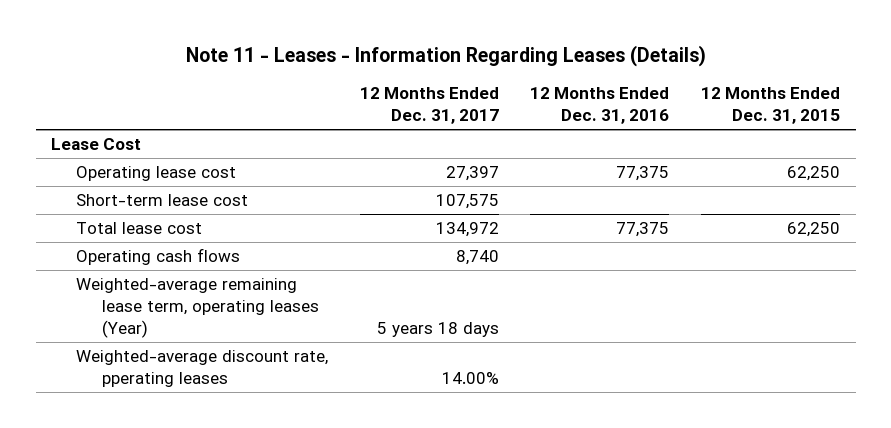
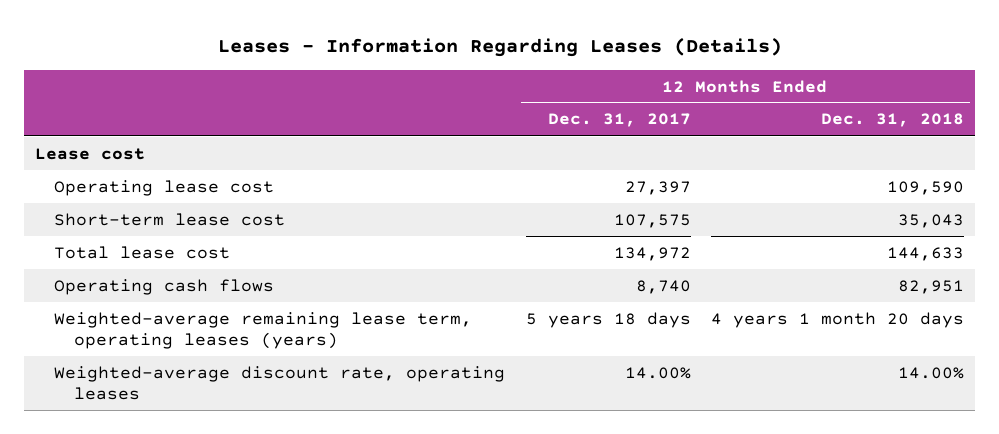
[185,45,706,68] Note 11 - Leases - Information Regarding Leases (Details) -> [217,37,782,57] Leases - Information Regarding Leases (Details)
[530,87,670,125] 12 Months Ended Dec. 31, 2016 -> none
[700,87,840,125] 12 Months Ended Dec. 31, 2015 -> none
none -> [821,113,965,128] Dec. 31, 2018
[51,138,142,151] Lease Cost -> [34,147,145,160] Lease cost
[76,278,319,338] Weighted-average remaining lease term, operating leases (Year) -> [54,311,473,350] Weighted-average remaining lease term, operating leases (years)
[76,350,329,387] Weighted-average discount rate, pperating leases -> [54,365,506,401] Weighted-average discount rate, operating leases

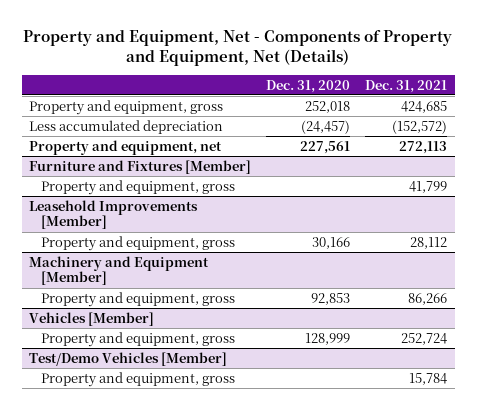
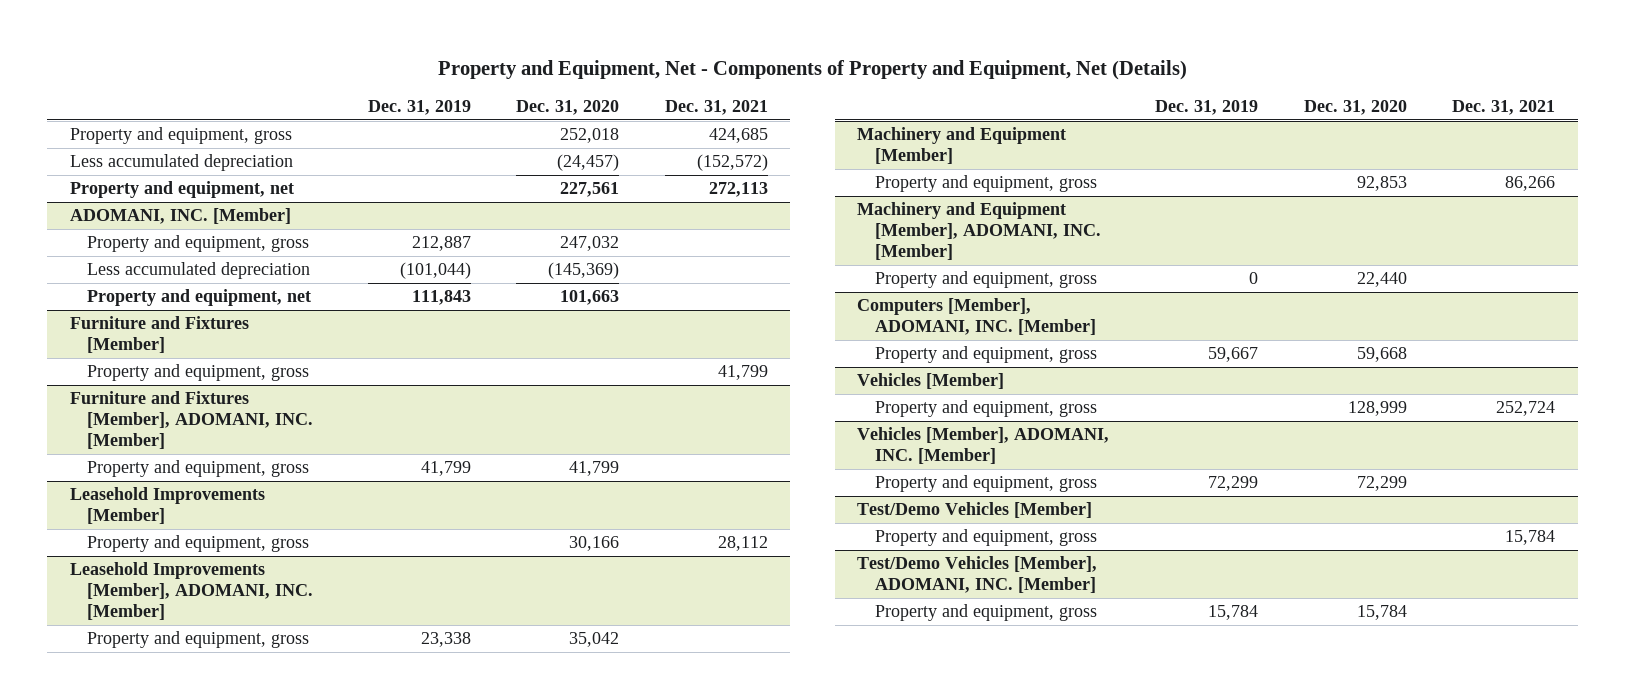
none -> [367,100,471,116] Dec. 31, 2019
none -> [69,208,291,225] ADOMANI, INC. [Member]
none -> [87,235,310,253] Property and equipment, gross
none -> [87,262,311,280] Less accumulated depreciation
none -> [87,289,312,307] Property and equipment, net
none -> [69,391,314,450] Furniture and Fixtures [Member], ADOMANI, INC. [Member]
none -> [87,460,310,478] Property and equipment, gross
none -> [69,562,314,621] Leasehold Improvements [Member], ADOMANI, INC. [Member]
none -> [87,631,310,649] Property and equipment, gross
none -> [857,202,1101,261] Machinery and Equipment [Member], ADOMANI, INC. [Member]
none -> [874,271,1097,289] Property and equipment, gross
none -> [857,298,1096,336] Computers [Member], ADOMANI, INC. [Member]
none -> [874,346,1097,364] Property and equipment, gross
none -> [857,427,1110,465] Vehicles [Member], ADOMANI, INC. [Member]
none -> [874,475,1097,493] Property and equipment, gross
none -> [857,556,1098,594] Test/Demo Vehicles [Member], ADOMANI, INC. [Member]
none -> [874,604,1097,622] Property and equipment, gross

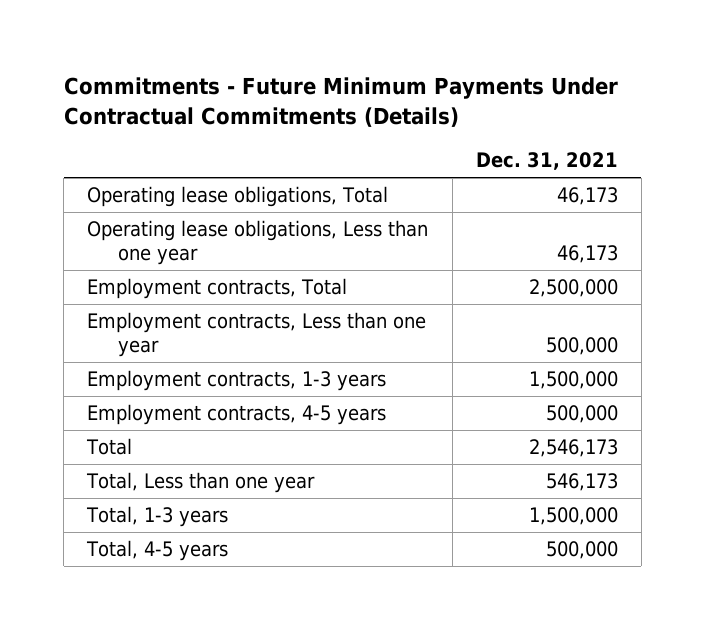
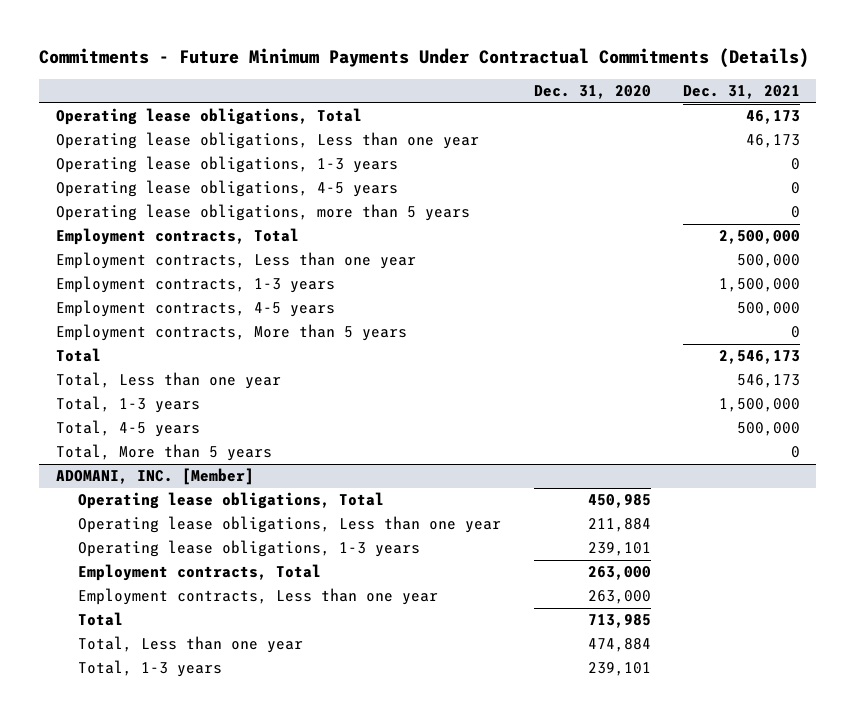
none -> [533,85,651,100] Dec. 31, 2020
none -> [55,156,398,174] Operating lease obligations, 1-3 years
none -> [55,180,398,198] Operating lease obligations, 4-5 years
none -> [55,204,470,222] Operating lease obligations, more than 5 years
none -> [55,324,407,342] Employment contracts, More than 5 years
none -> [55,444,272,462] Total, More than 5 years
none -> [55,468,254,486] ADOMANI, INC. [Member]
none -> [78,492,385,510] Operating lease obligations, Total
none -> [78,516,502,534] Operating lease obligations, Less than one year
none -> [78,540,421,558] Operating lease obligations, 1-3 years
none -> [78,564,322,582] Employment contracts, Total
none -> [78,588,439,606] Employment contracts, Less than one year
none -> [78,612,124,627] Total
none -> [78,636,304,654] Total, Less than one year
none -> [78,660,223,678] Total, 1-3 years

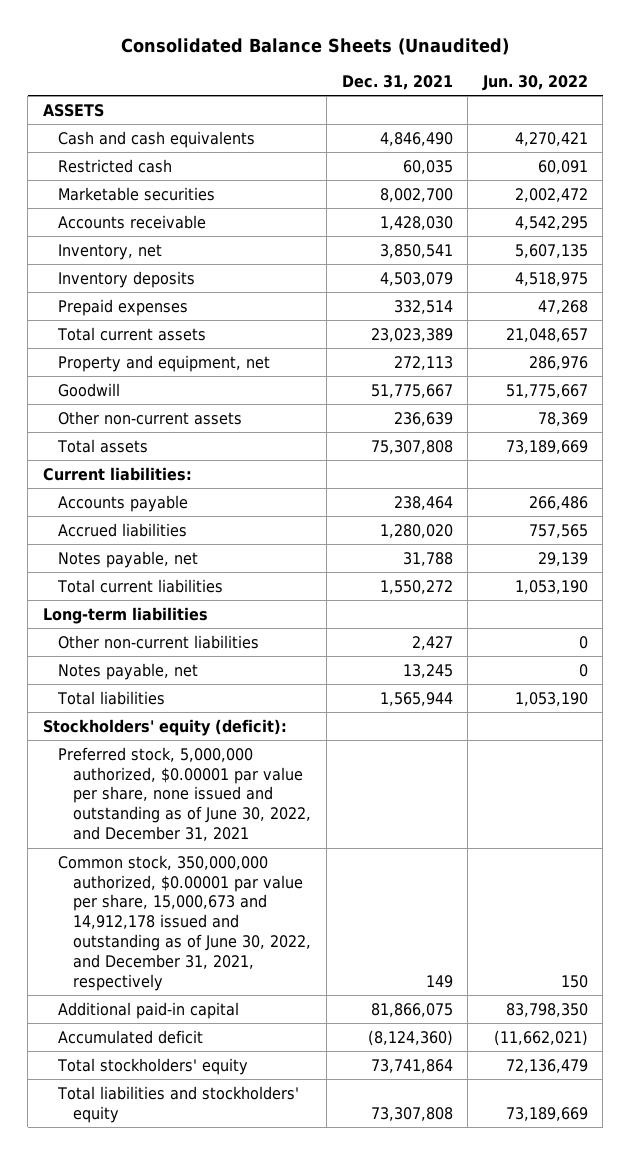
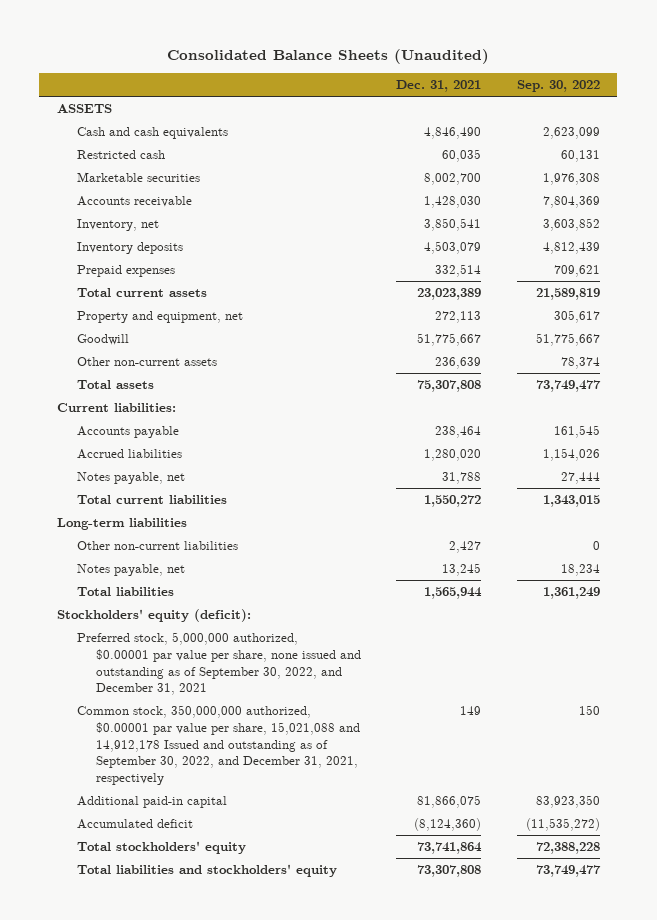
[481,74,588,91] Jun. 30, 2022 -> none
none -> [516,80,600,93] Sep. 30, 2022
[58,746,312,842] Preferred stock, 5,000,000 authorized, $0.00001 par value per share, none issued and outstanding as of June 30, 2022, and December 31, 2021 -> [76,632,362,696] Preferred stock, 5,000,000 authorized, $0.00001 par value per share, none issued and outstanding as of September 30, 2022, and December 31, 2021
[58,854,312,991] Common stock, 350,000,000 authorized, $0.00001 par value per share, 15,000,673 and 14,912,178 issued and outstanding as of June 30, 2022, and December 31, 2021, respectively -> [76,705,361,785] Common stock, 350,000,000 authorized, $0.00001 par value per share, 15,021,088 and 14,912,178 Issued and outstanding as of September 30, 2022, and December 31, 2021, respectively

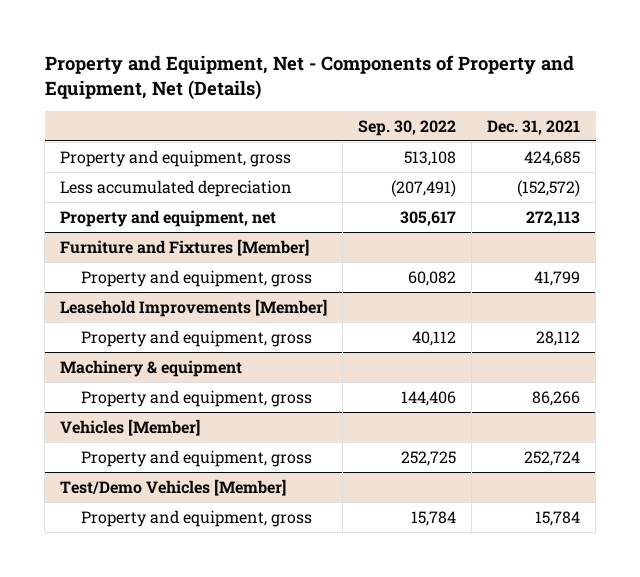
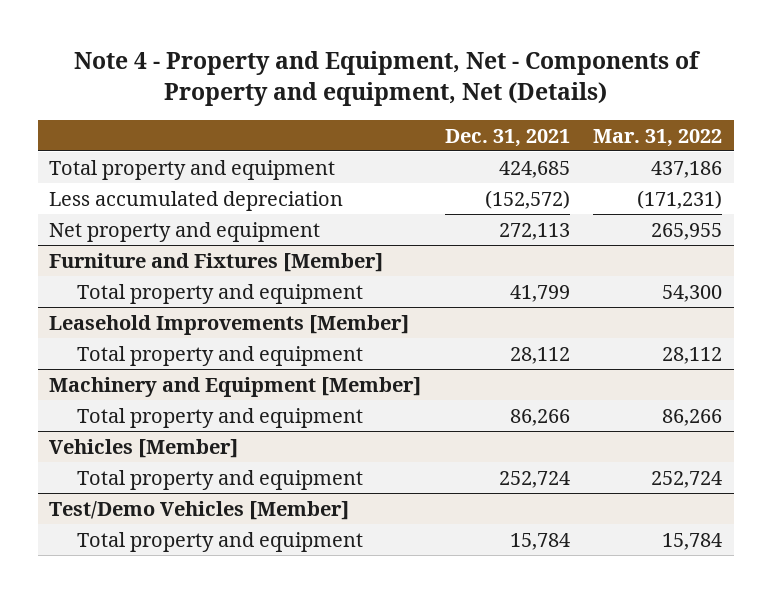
[44,54,574,100] Property and Equipment, Net - Components of Property and Equipment, Net (Details) -> [73,50,701,106] Note 4 - Property and Equipment, Net - Components of Property and equipment, Net (Details)
[358,119,457,136] Sep. 30, 2022 -> none
none -> [593,128,723,147] Mar. 31, 2022
[60,149,292,167] Property and equipment, gross -> [49,159,336,180] Total property and equipment
[60,209,277,227] Property and equipment, net -> [49,221,321,242] Net property and equipment
[81,269,313,287] Property and equipment, gross -> [76,283,363,304] Total property and equipment
[81,329,313,347] Property and equipment, gross -> [76,345,363,366] Total property and equipment
[60,359,243,377] Machinery & equipment -> [49,376,422,397] Machinery and Equipment [Member]
[81,389,313,407] Property and equipment, gross -> [76,407,363,428] Total property and equipment
[81,449,313,467] Property and equipment, gross -> [76,469,363,490] Total property and equipment
[81,509,313,527] Property and equipment, gross -> [76,531,363,552] Total property and equipment

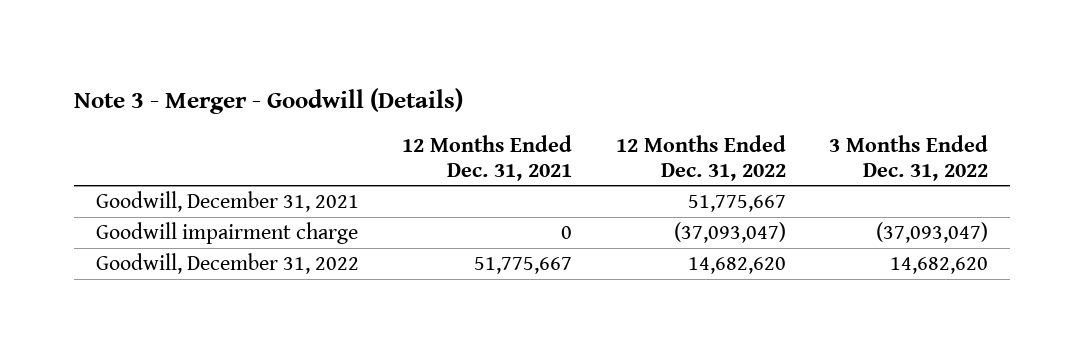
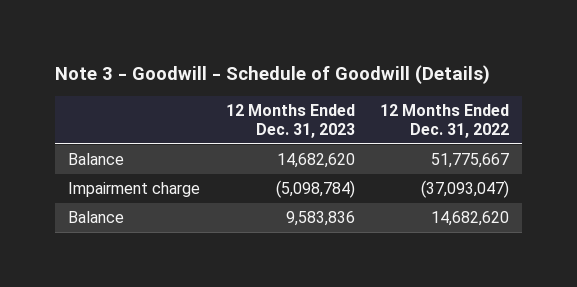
[74,88,464,115] Note 3 - Merger - Goodwill (Details) -> [55,65,491,85] Note 3 - Goodwill - Schedule of Goodwill (Details)
[402,134,573,181] 12 Months Ended Dec. 31, 2021 -> none
[828,134,988,181] 3 Months Ended Dec. 31, 2022 -> none
none -> [225,104,355,138] 12 Months Ended Dec. 31, 2023
[96,191,360,213] Goodwill, December 31, 2021 -> [68,152,125,165] Balance
[96,222,359,245] Goodwill impairment charge -> [68,181,201,197] Impairment charge
[96,253,360,275] Goodwill, December 31, 2022 -> [68,210,125,223] Balance

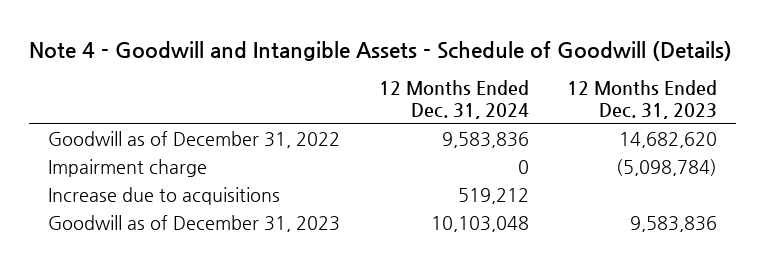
[55,65,491,85] Note 3 - Goodwill - Schedule of Goodwill (Details) -> [29,40,733,61] Note 4 - Goodwill and Intangible Assets - Schedule of Goodwill (Details)
[380,104,510,138] 12 Months Ended Dec. 31, 2022 -> none
none -> [378,80,529,119] 12 Months Ended Dec. 31, 2024
[68,152,125,165] Balance -> [48,130,341,148] Goodwill as of December 31, 2022
none -> [48,186,281,205] Increase due to acquisitions
[68,210,125,223] Balance -> [48,214,341,232] Goodwill as of December 31, 2023

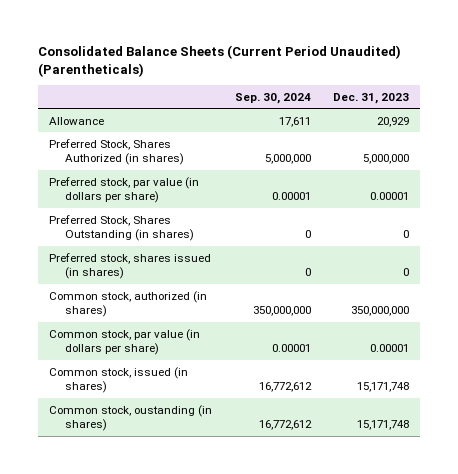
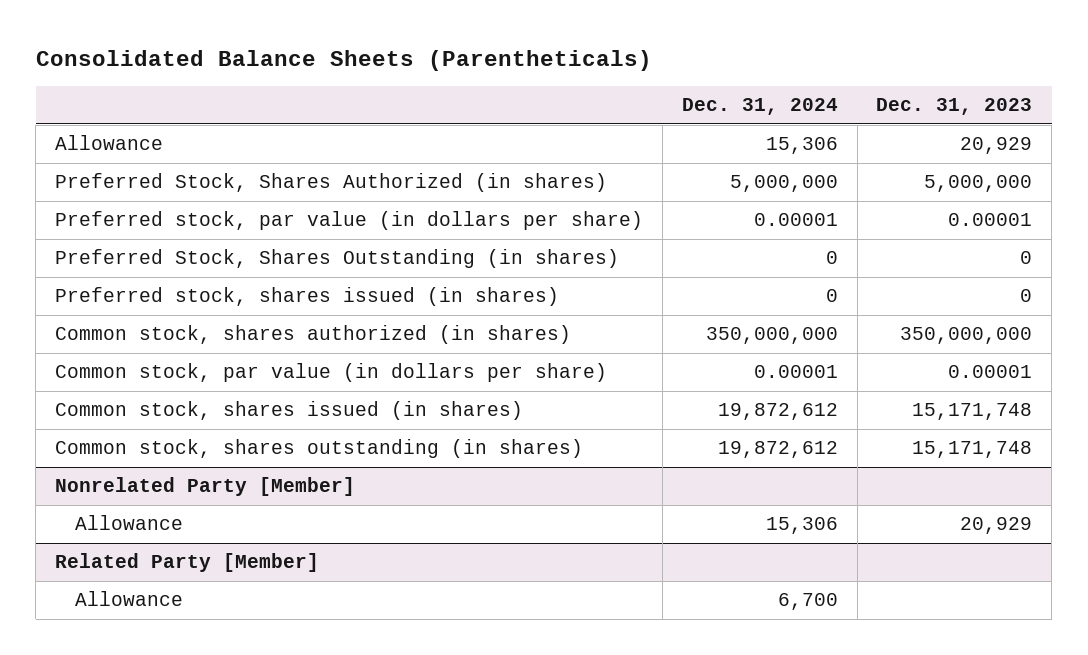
[38,44,402,77] Consolidated Balance Sheets (Current Period Unaudited) (Parentheticals) -> [35,50,652,72] Consolidated Balance Sheets (Parentheticals)
[234,92,311,104] Sep. 30, 2024 -> none
none -> [681,98,838,116] Dec. 31, 2024
[49,290,208,318] Common stock, authorized (in shares) -> [55,325,572,345] Common stock, shares authorized (in shares)
[49,366,189,394] Common stock, issued (in shares) -> [55,401,524,421] Common stock, shares issued (in shares)
[49,404,213,432] Common stock, oustanding (in shares) -> [55,439,584,459] Common stock, shares outstanding (in shares)
none -> [55,477,356,497] Nonrelated Party [Member]
none -> [74,515,183,531] Allowance
none -> [55,553,320,573] Related Party [Member]
none -> [74,591,183,607] Allowance

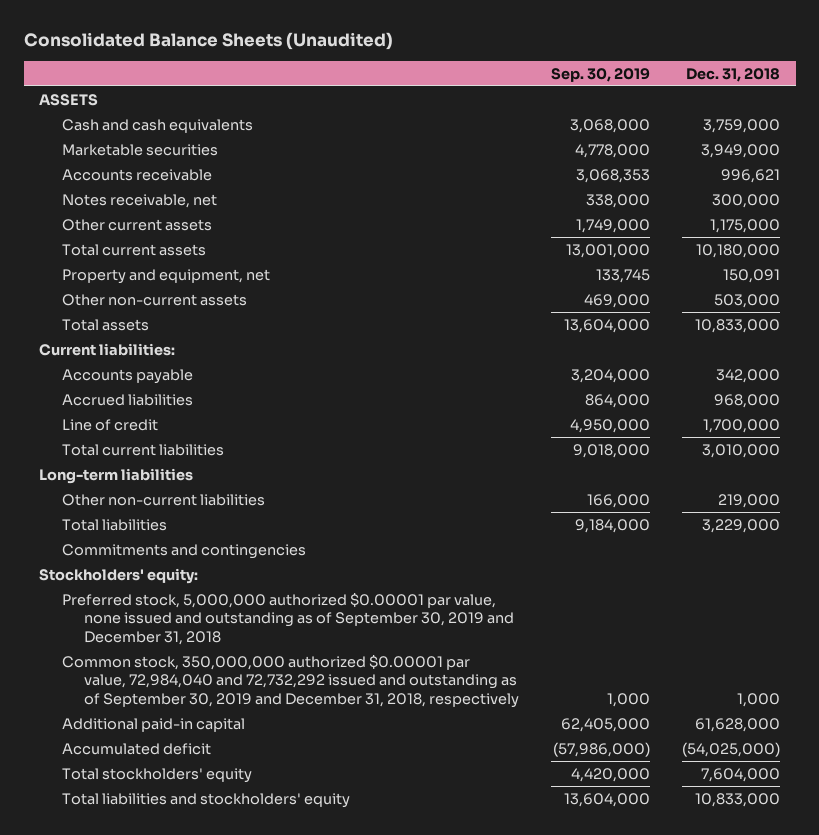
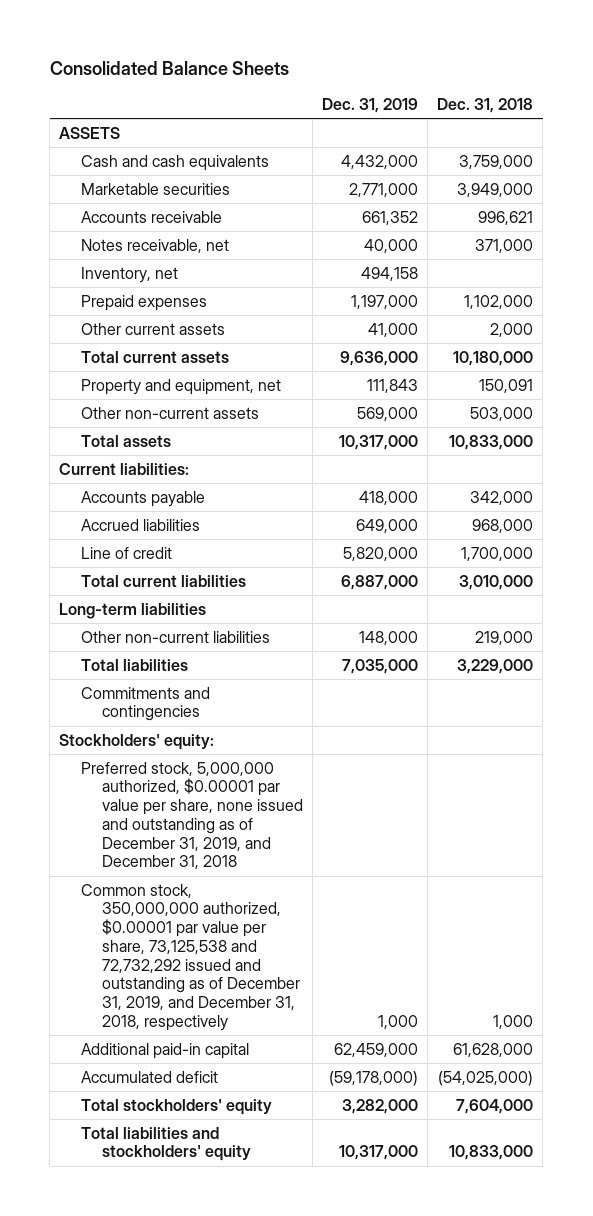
[23,32,393,51] Consolidated Balance Sheets (Unaudited) -> [49,60,289,75] Consolidated Balance Sheets
[550,67,650,82] Sep. 30, 2019 -> none
none -> [321,98,418,114] Dec. 31, 2019
[711,193,780,208] 300,000 -> [475,238,534,253] 371,000
none -> [80,266,178,283] Inventory, net
none -> [80,294,207,311] Prepaid expenses
[709,218,780,233] 1,175,000 -> [490,322,534,337] 2,000
[61,592,514,645] Preferred stock, 5,000,000 authorized $0.00001 par value, none issued and outstanding as of September 30, 2019 and December 31, 2018 -> [80,761,303,870] Preferred stock, 5,000,000 authorized, $0.00001 par value per share, none issued and outstanding as of December 31, 2019, and December 31, 2018
[61,654,519,708] Common stock, 350,000,000 authorized $0.00001 par value, 72,984,040 and 72,732,292 issued and outstanding as of September 30, 2019 and December 31, 2018, respectively -> [80,883,300,1031] Common stock, 350,000,000 authorized, $0.00001 par value per share, 73,125,538 and 72,732,292 issued and outstanding as of December 31, 2019, and December 31, 2018, respectively

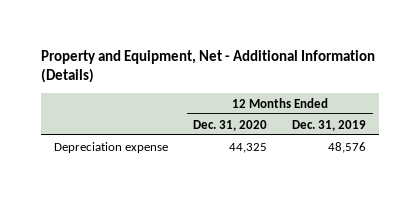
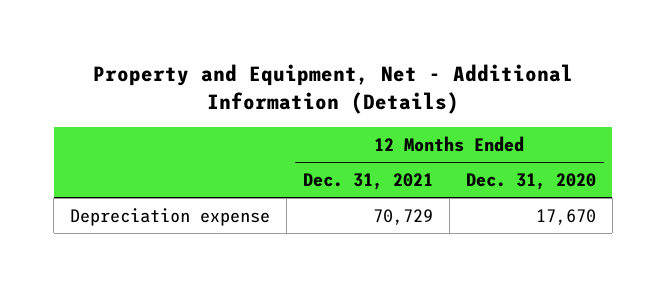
[292,119,367,131] Dec. 31, 2019 -> none
none -> [302,173,433,191] Dec. 31, 2021
[229,142,268,153] 44,325 -> [535,208,596,225] 17,670

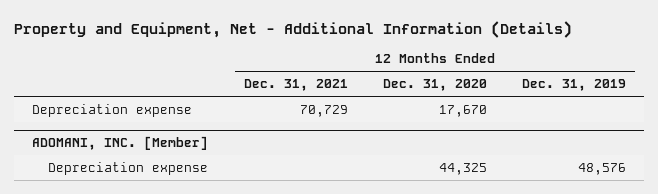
none -> [522,79,627,92] Dec. 31, 2019
none -> [31,136,208,151] ADOMANI, INC. [Member]
none -> [48,161,209,175] Depreciation expense

